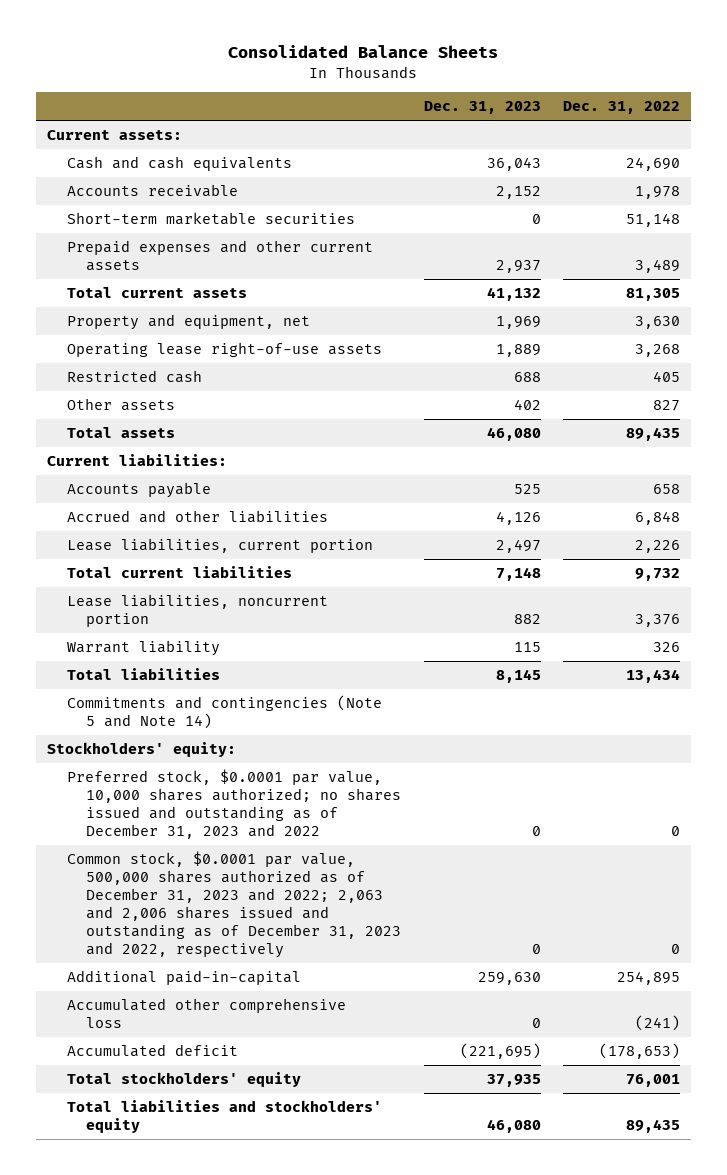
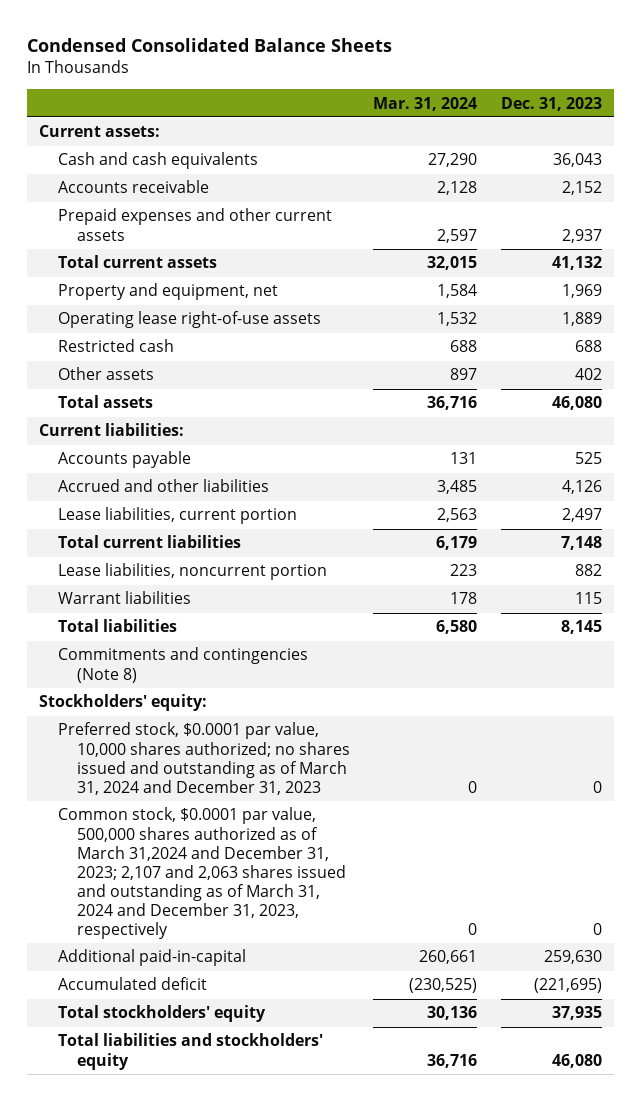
[228,45,499,59] Consolidated Balance Sheets -> [27,38,393,53] Condensed Consolidated Balance Sheets
[562,101,680,115] Dec. 31, 2022 -> none
none -> [373,96,478,111] Mar. 31, 2024
[66,211,355,225] Short-term marketable securities -> none
[66,639,220,656] Warrant liability -> [58,591,192,605] Warrant liabilities
[66,694,382,729] Commitments and contingencies (Note 5 and Note 14) -> [58,647,309,683] Commitments and contingencies (Note 8)
[66,768,402,839] Preferred stock, $0.0001 par value, 10,000 shares authorized; no shares issued and outstanding as of December 31, 2023 and 2022 -> [58,722,350,795] Preferred stock, $0.0001 par value, 10,000 shares authorized; no shares issued and outstanding as of March 31, 2024 and December 31, 2023
[66,850,402,958] Common stock, $0.0001 par value, 500,000 shares authorized as of December 31, 2023 and 2022; 2,063 and 2,006 shares issued and outstanding as of December 31, 2023 and 2022, respectively -> [58,807,346,940] Common stock, $0.0001 par value, 500,000 shares authorized as of March 31,2024 and December 31, 2023; 2,107 and 2,063 shares issued and outstanding as of March 31, 2024 and December 31, 2023, respectively
[66,997,346,1028] Accumulated other comprehensive loss -> none

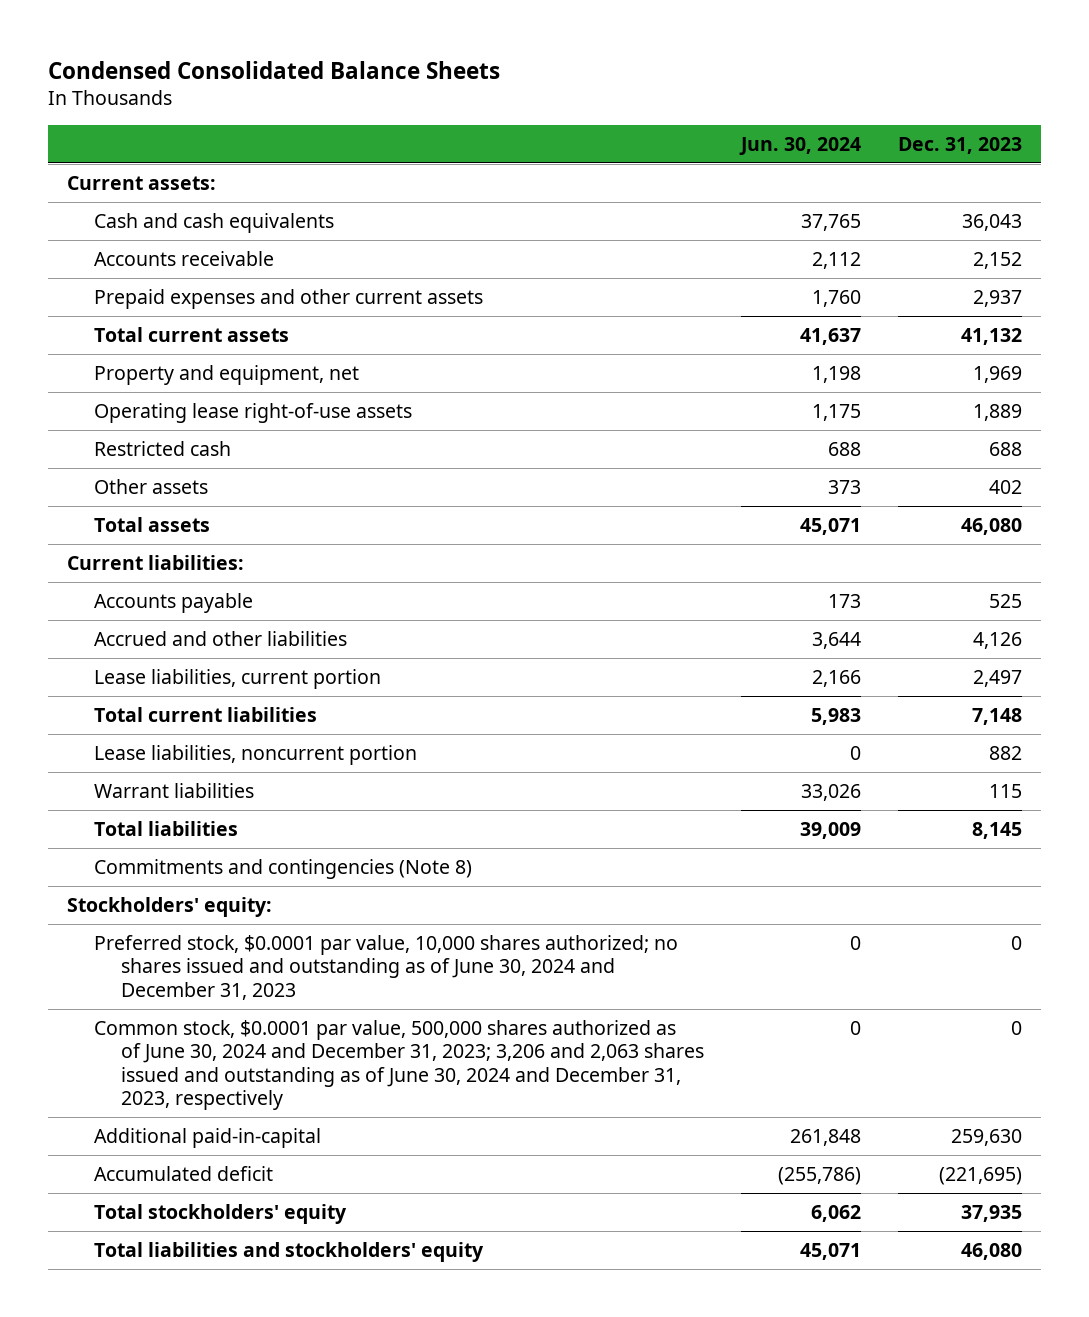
[373,96,478,111] Mar. 31, 2024 -> none
none -> [739,136,862,155] Jun. 30, 2024
[58,722,350,795] Preferred stock, $0.0001 par value, 10,000 shares authorized; no shares issued and outstanding as of March 31, 2024 and December 31, 2023 -> [94,934,679,1000] Preferred stock, $0.0001 par value, 10,000 shares authorized; no shares issued and outstanding as of June 30, 2024 and December 31, 2023
[58,807,346,940] Common stock, $0.0001 par value, 500,000 shares authorized as of March 31,2024 and December 31, 2023; 2,107 and 2,063 shares issued and outstanding as of March 31, 2024 and December 31, 2023, respectively -> [94,1019,705,1111] Common stock, $0.0001 par value, 500,000 shares authorized as of June 30, 2024 and December 31, 2023; 3,206 and 2,063 shares issued and outstanding as of June 30, 2024 and December 31, 2023, respectively

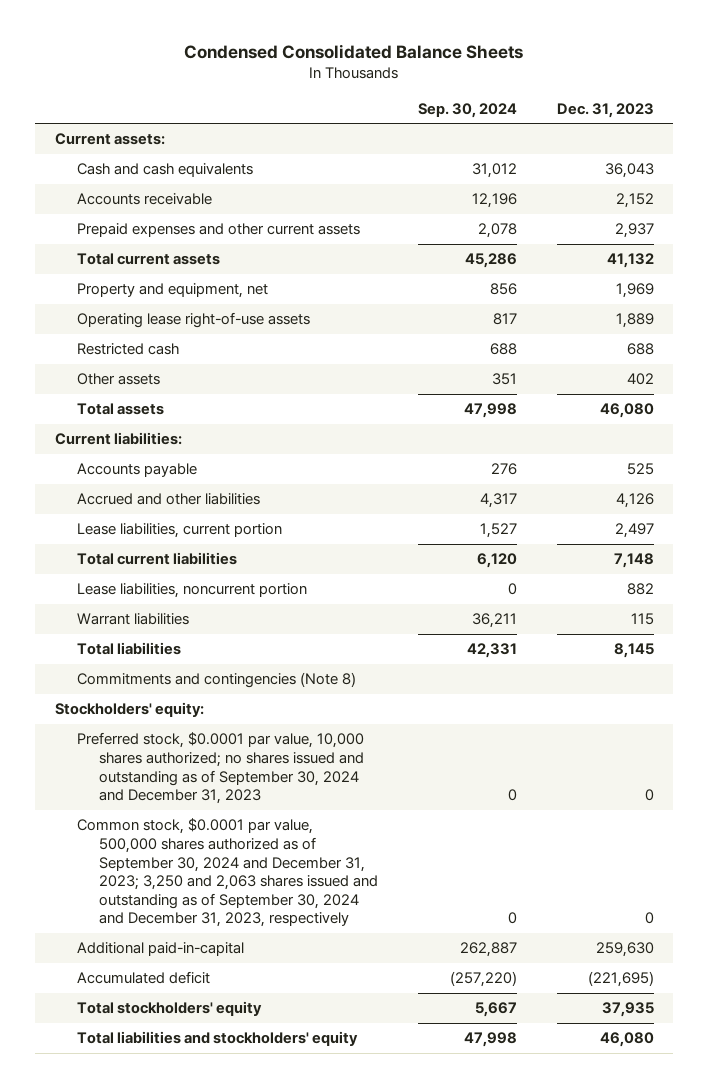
[739,136,862,155] Jun. 30, 2024 -> none
none -> [418,102,518,118] Sep. 30, 2024
[94,934,679,1000] Preferred stock, $0.0001 par value, 10,000 shares authorized; no shares issued and outstanding as of June 30, 2024 and December 31, 2023 -> [77,732,365,805] Preferred stock, $0.0001 par value, 10,000 shares authorized; no shares issued and outstanding as of September 30, 2024 and December 31, 2023
[94,1019,705,1111] Common stock, $0.0001 par value, 500,000 shares authorized as of June 30, 2024 and December 31, 2023; 3,206 and 2,063 shares issued and outstanding as of June 30, 2024 and December 31, 2023, respectively -> [77,818,379,928] Common stock, $0.0001 par value, 500,000 shares authorized as of September 30, 2024 and December 31, 2023; 3,250 and 2,063 shares issued and outstanding as of September 30, 2024 and December 31, 2023, respectively

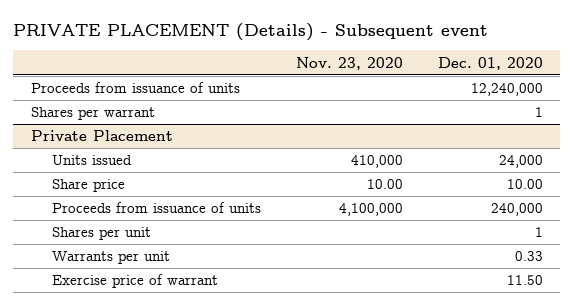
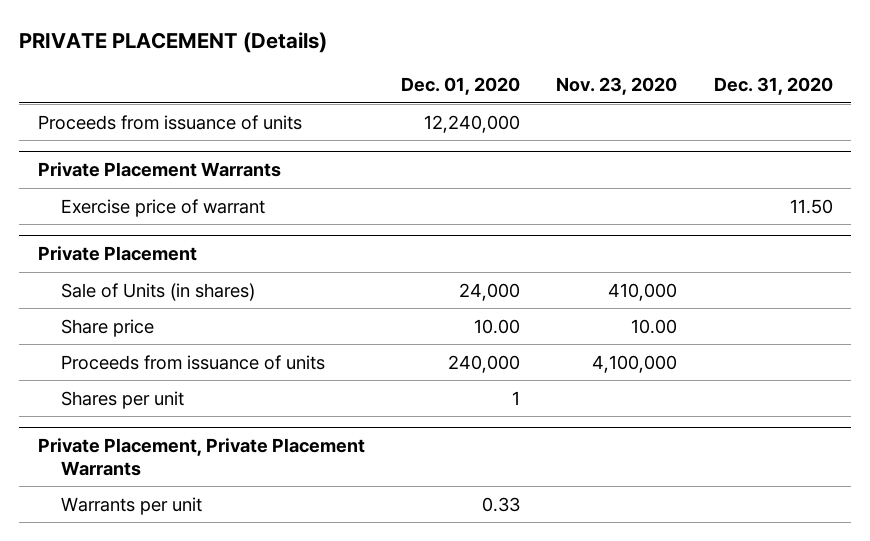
[13,22,489,41] PRIVATE PLACEMENT (Details) - Subsequent event -> [19,32,328,54] PRIVATE PLACEMENT (Details)
none -> [713,77,833,96] Dec. 31, 2020
[30,107,155,121] Shares per warrant -> none
none -> [37,161,281,177] Private Placement Warrants
none -> [61,198,266,217] Exercise price of warrant
[52,155,133,166] Units issued -> [61,282,256,301] Sale of Units (in shares)
none -> [37,437,365,476] Private Placement, Private Placement Warrants
[52,274,219,289] Exercise price of warrant -> none

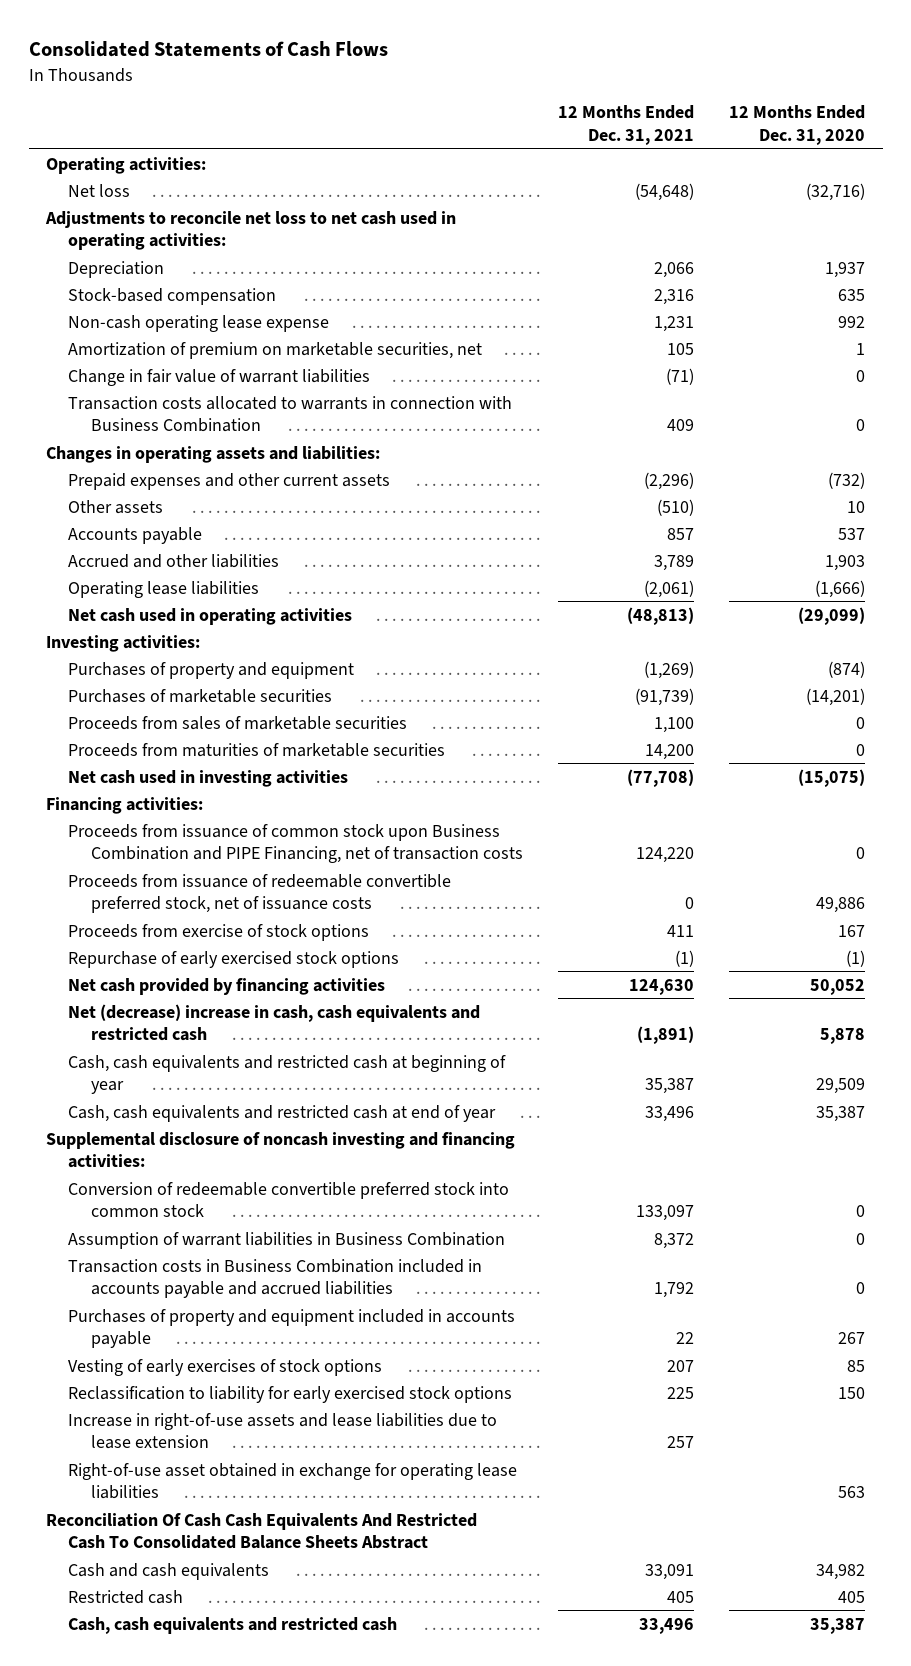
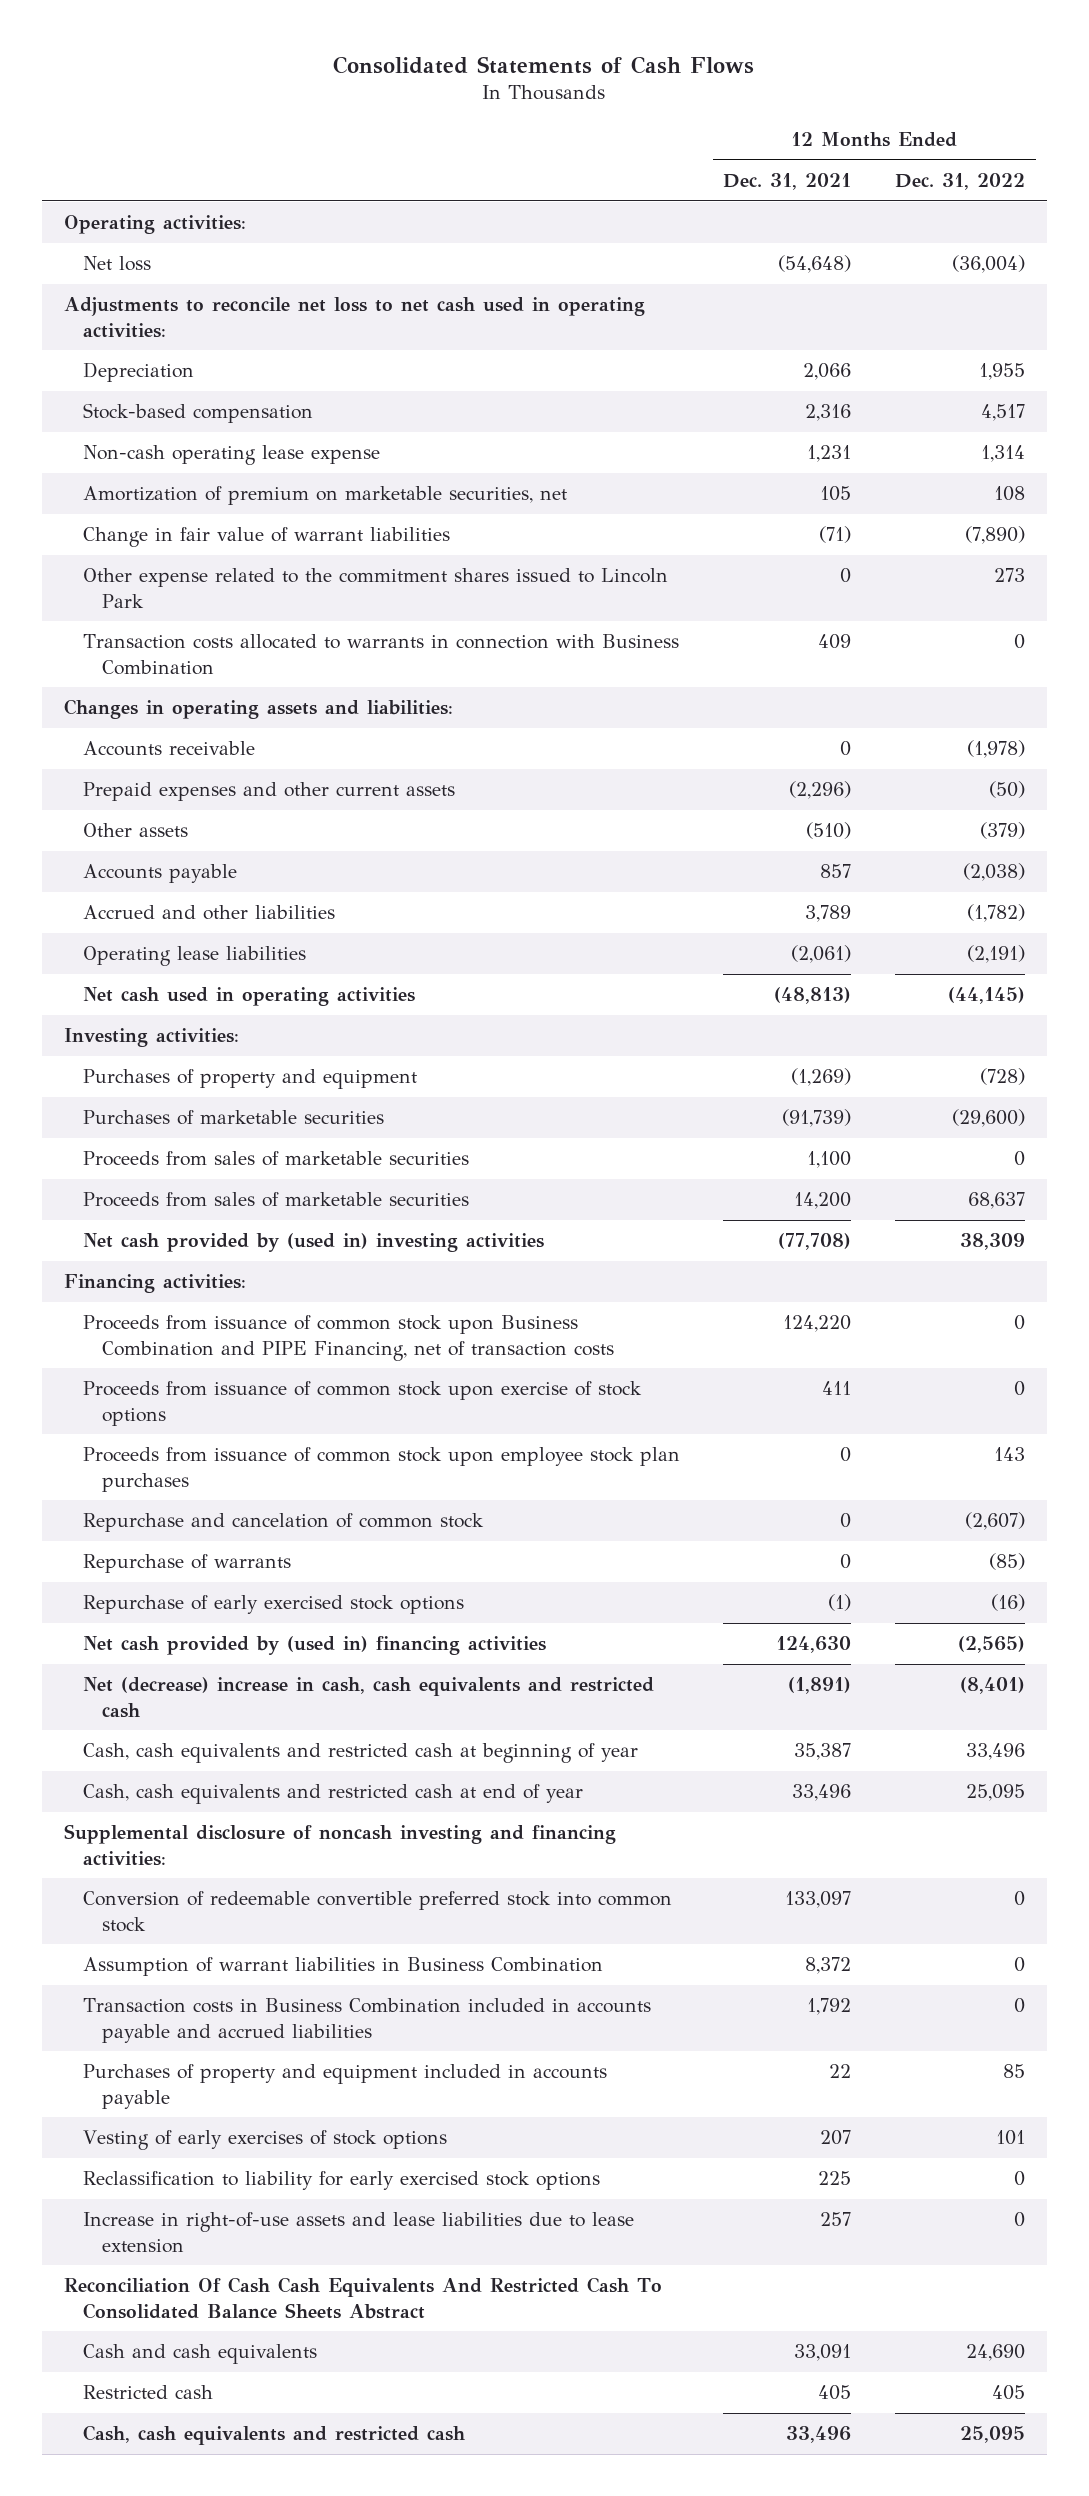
[729,105,866,145] 12 Months Ended Dec. 31, 2020 -> none
none -> [895,173,1026,191] Dec. 31, 2022
none -> [82,568,668,608] Other expense related to the commitment shares issued to Lincoln Park
none -> [82,741,255,757] Accounts receivable
[68,742,446,757] Proceeds from maturities of marketable securities -> [82,1192,469,1208] Proceeds from sales of marketable securities
[68,769,349,787] Net cash used in investing activities -> [82,1233,544,1253] Net cash provided by (used in) investing activities
[68,873,452,914] Proceeds from issuance of redeemable convertible preferred stock, net of issuance costs -> none
[68,923,370,941] Proceeds from exercise of stock options -> [82,1381,642,1426] Proceeds from issuance of common stock upon exercise of stock options
none -> [82,1447,680,1492] Proceeds from issuance of common stock upon employee stock plan purchases
none -> [82,1513,484,1533] Repurchase and cancelation of common stock
none -> [82,1554,291,1574] Repurchase of warrants
[68,977,386,995] Net cash provided by financing activities -> [82,1636,546,1656] Net cash provided by (used in) financing activities
[68,1462,518,1500] Right-of-use asset obtained in exchange for operating lease liabilities -> none

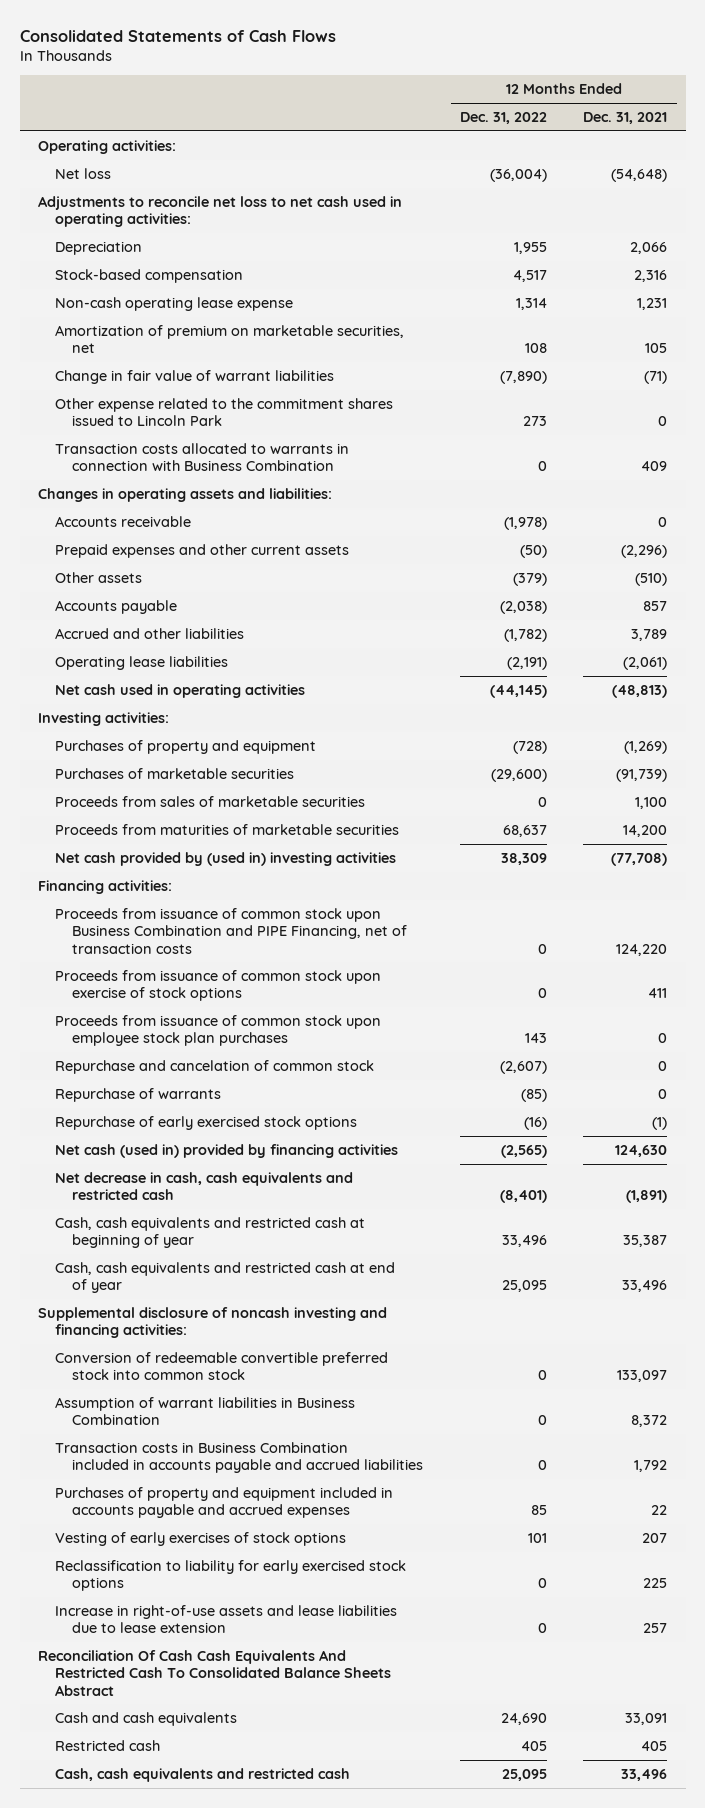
[82,1192,469,1208] Proceeds from sales of marketable securities -> [55,823,400,835] Proceeds from maturities of marketable securities
[82,1636,546,1656] Net cash provided by (used in) financing activities -> [55,1143,399,1158] Net cash (used in) provided by financing activities
[82,1677,654,1718] Net (decrease) increase in cash, cash equivalents and restricted cash -> [55,1171,354,1201] Net decrease in cash, cash equivalents and restricted cash
[82,2064,607,2109] Purchases of property and equipment included in accounts payable -> [55,1486,394,1519] Purchases of property and equipment included in accounts payable and accrued expenses

